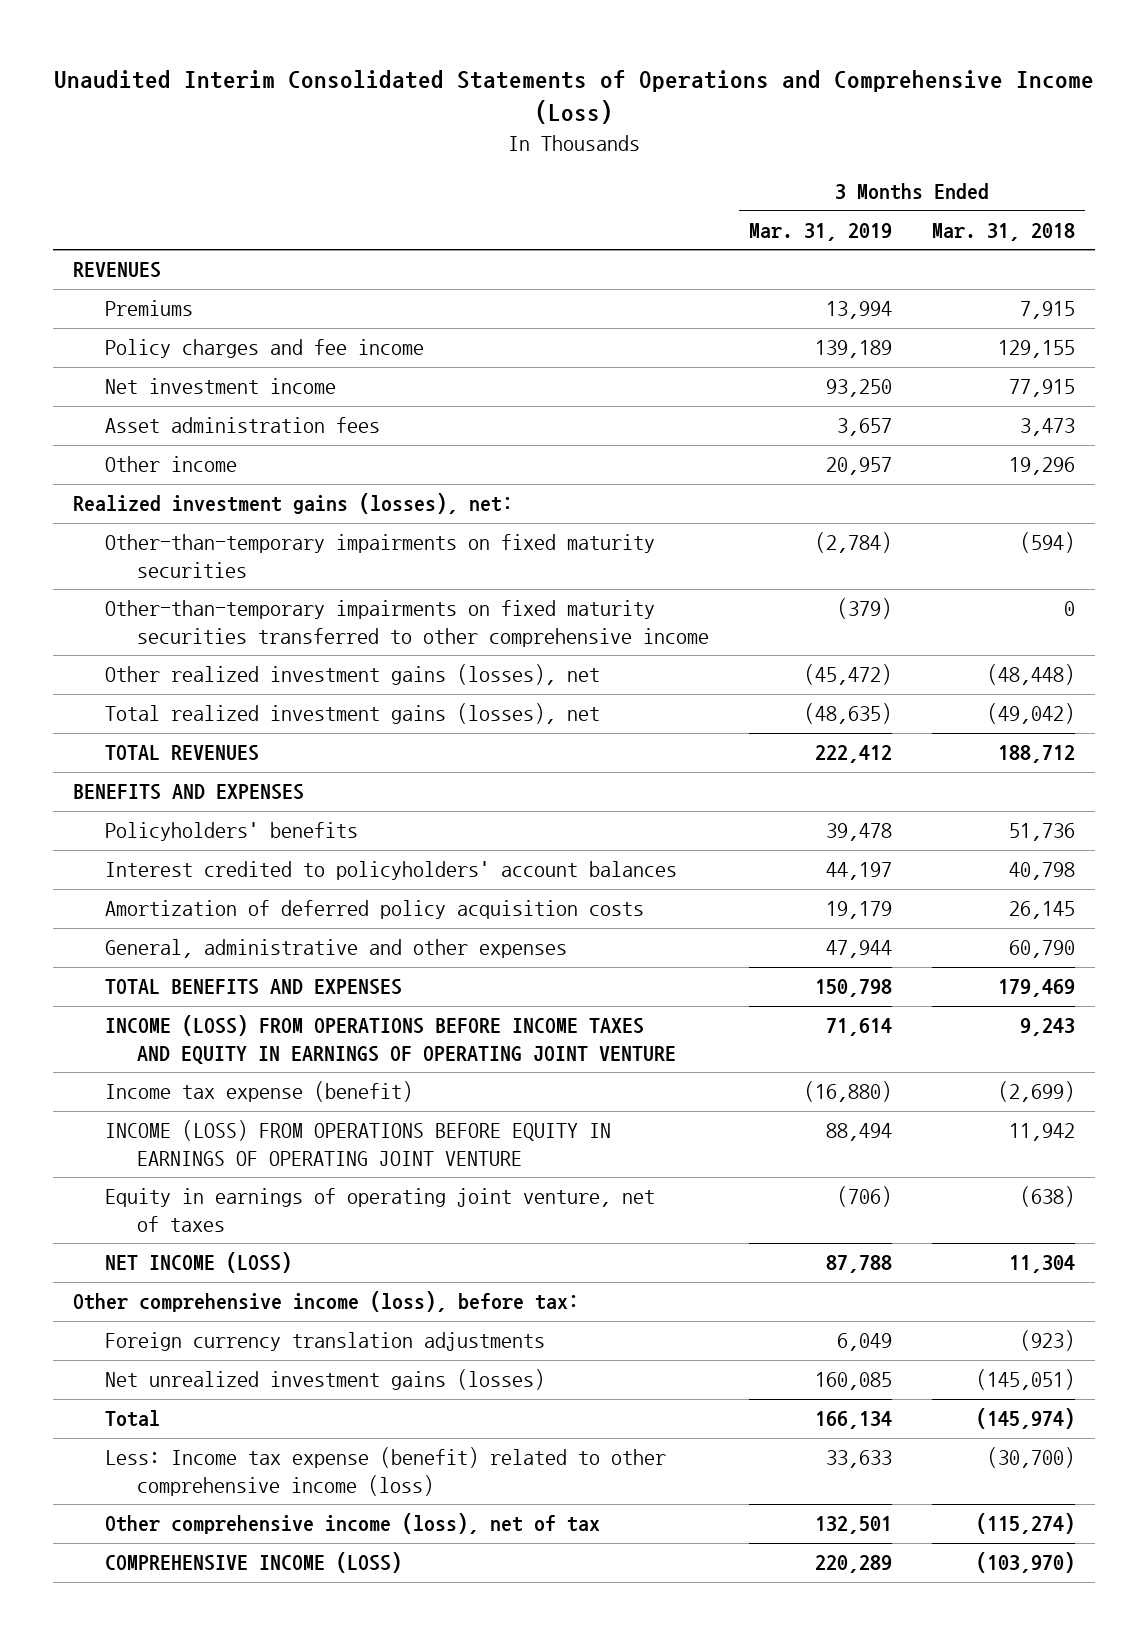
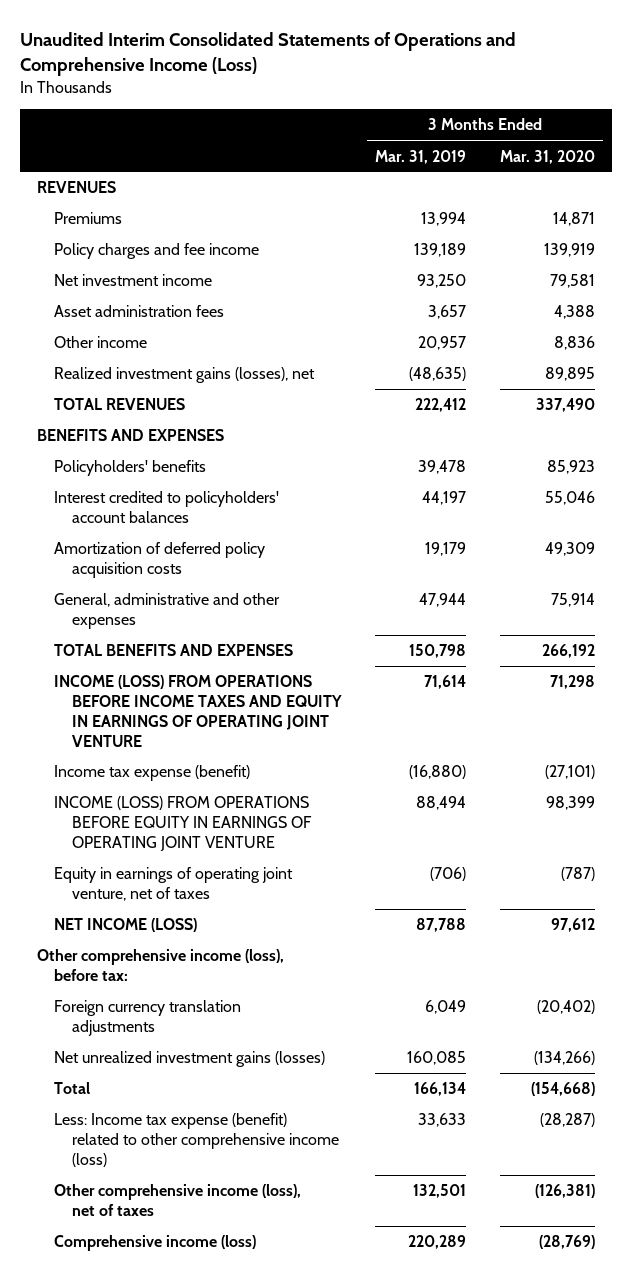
[931,222,1075,241] Mar. 31, 2018 -> none
none -> [499,149,595,164] Mar. 31, 2020
[73,493,514,515] Realized investment gains (losses), net: -> none
[105,534,656,578] Other-than-temporary impairments on fixed maturity securities -> none
[105,600,709,647] Other-than-temporary impairments on fixed maturity securities transferred to other comprehensive income -> none
[105,664,601,686] Other realized investment gains (losses), net -> none
[105,703,601,725] Total realized investment gains (losses), net -> [54,367,316,384] Realized investment gains (losses), net
[105,1513,601,1535] Other comprehensive income (loss), net of tax -> [54,1184,302,1217] Other comprehensive income (loss), net of taxes
[105,1552,403,1574] COMPREHENSIVE INCOME (LOSS) -> [54,1235,257,1252] Comprehensive income (loss)

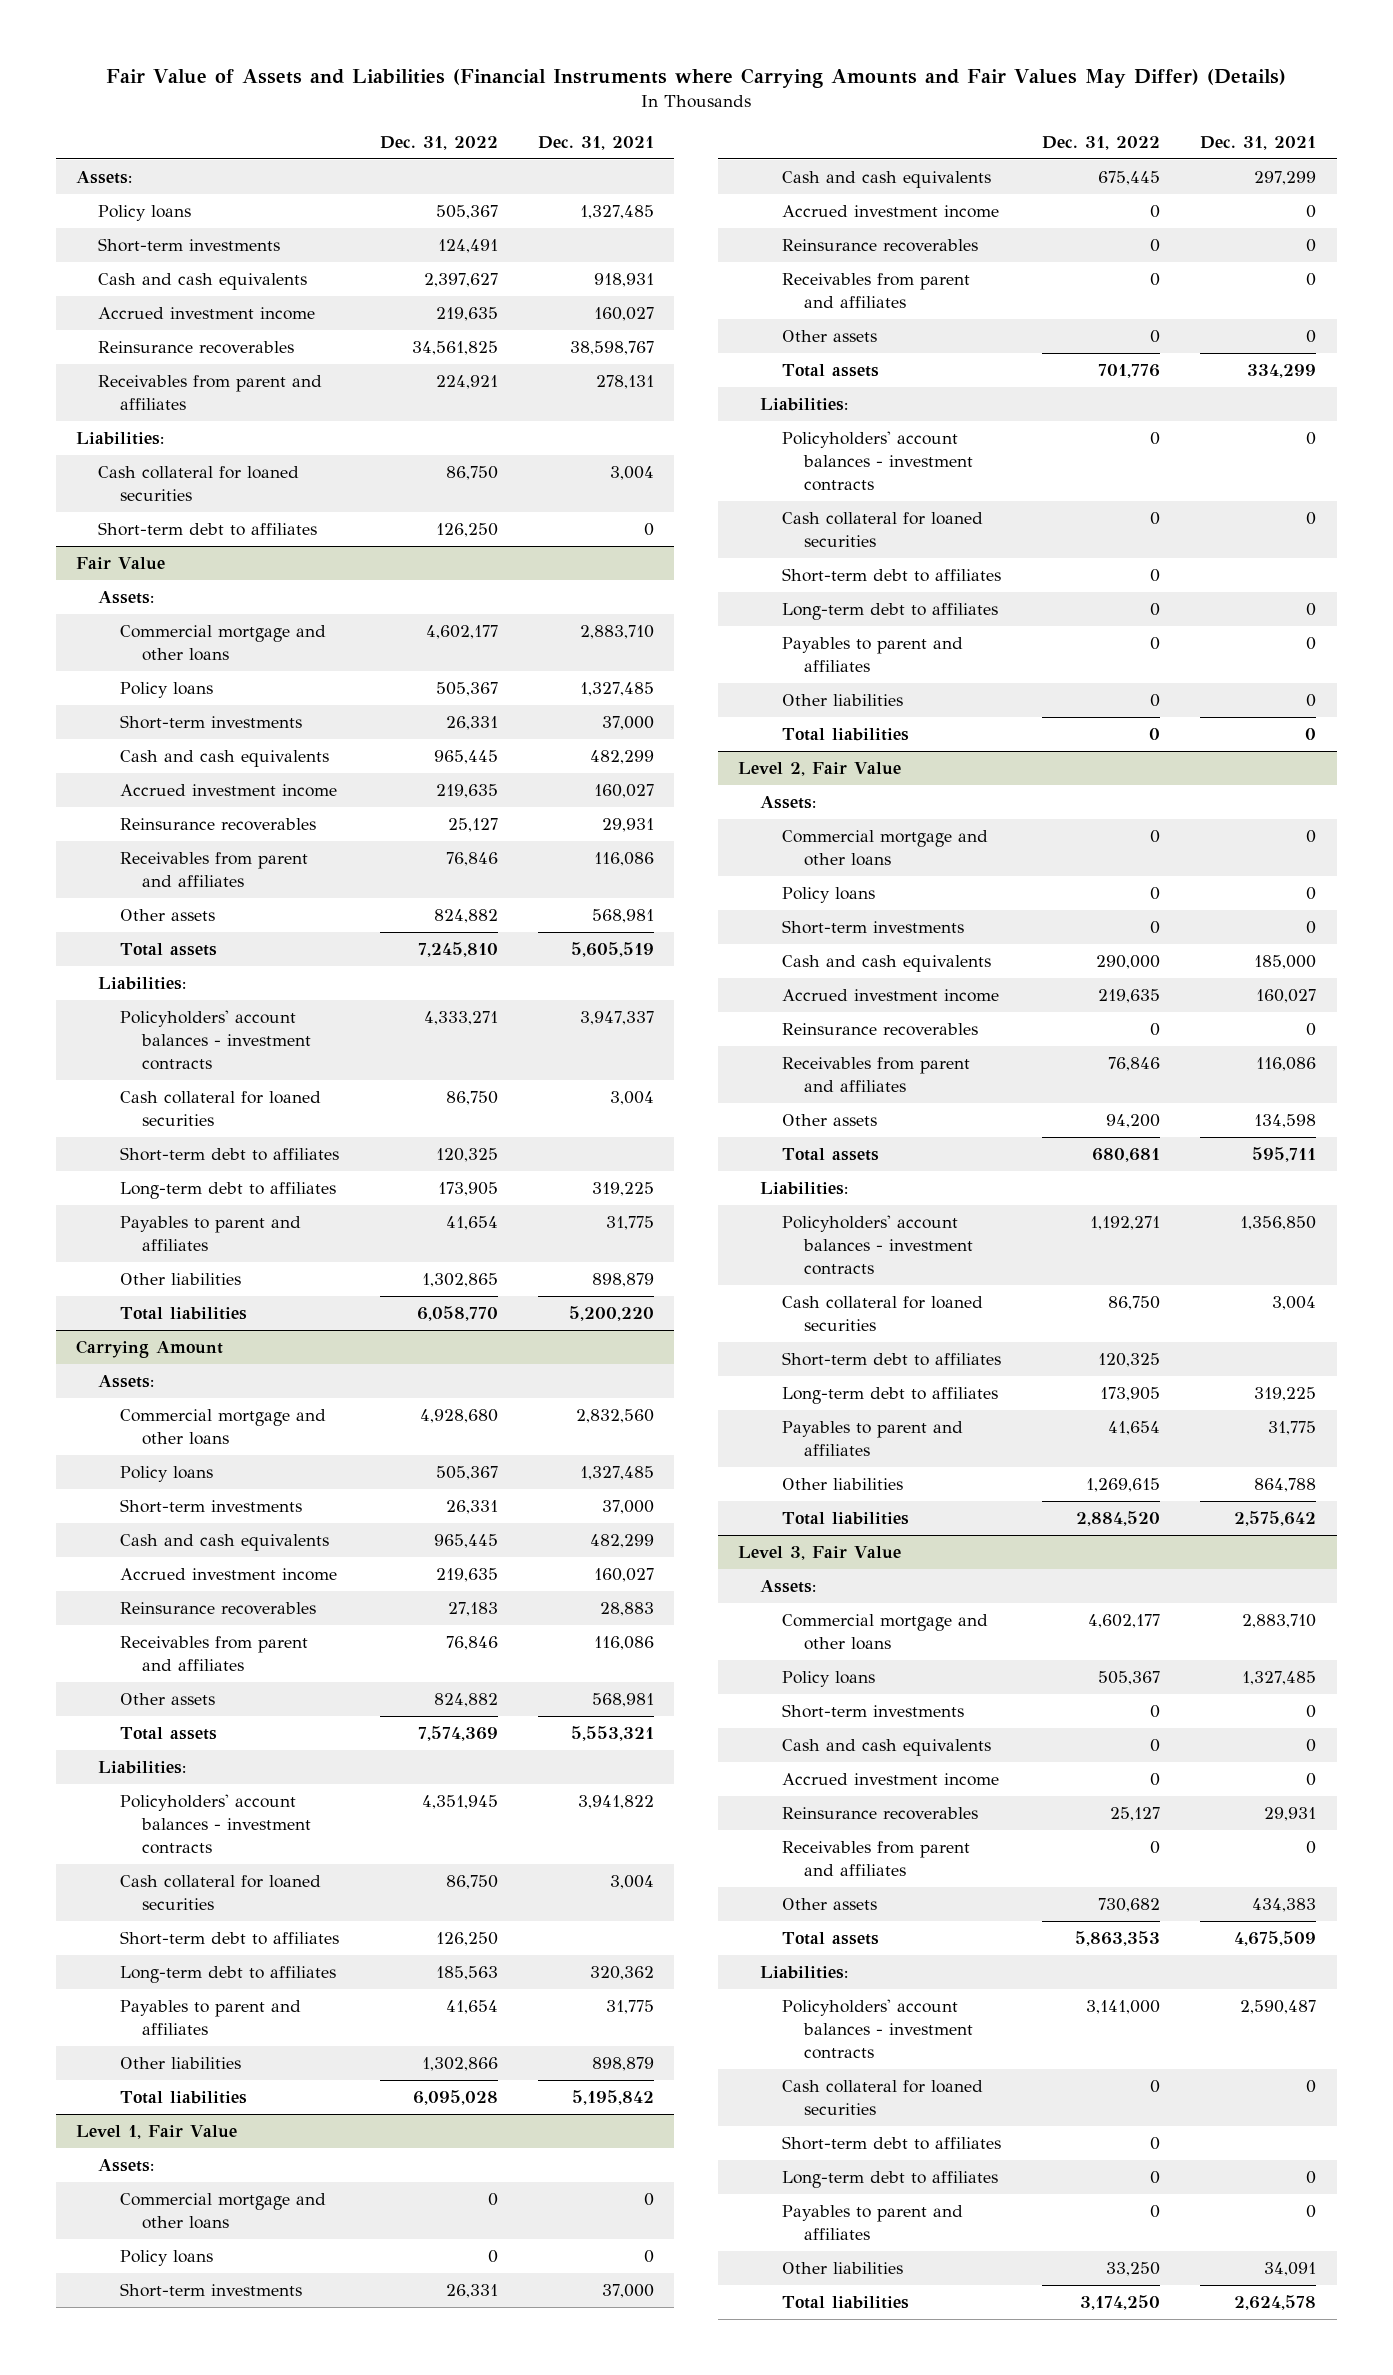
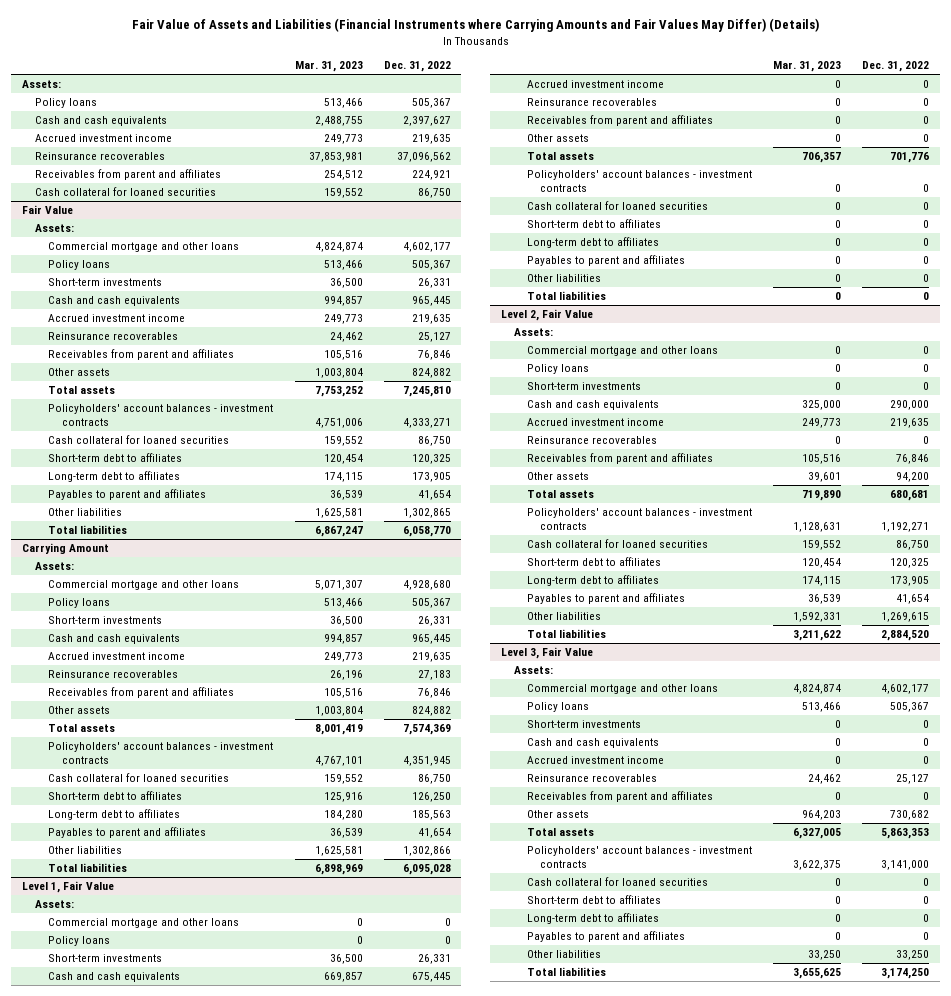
[538,135,655,150] Dec. 31, 2021 -> none
none -> [294,61,363,73] Mar. 31, 2023
[98,238,281,253] Short-term investments -> none
[411,341,498,356] 34,561,825 -> [396,152,451,163] 37,096,562
[76,432,165,446] Liabilities: -> none
[98,522,318,537] Short-term debt to affiliates -> none
[98,977,187,991] Liabilities: -> none
[98,1761,187,1775] Liabilities: -> none
[760,398,849,412] Liabilities: -> none
[760,1182,849,1196] Liabilities: -> none
[760,1966,849,1980] Liabilities: -> none

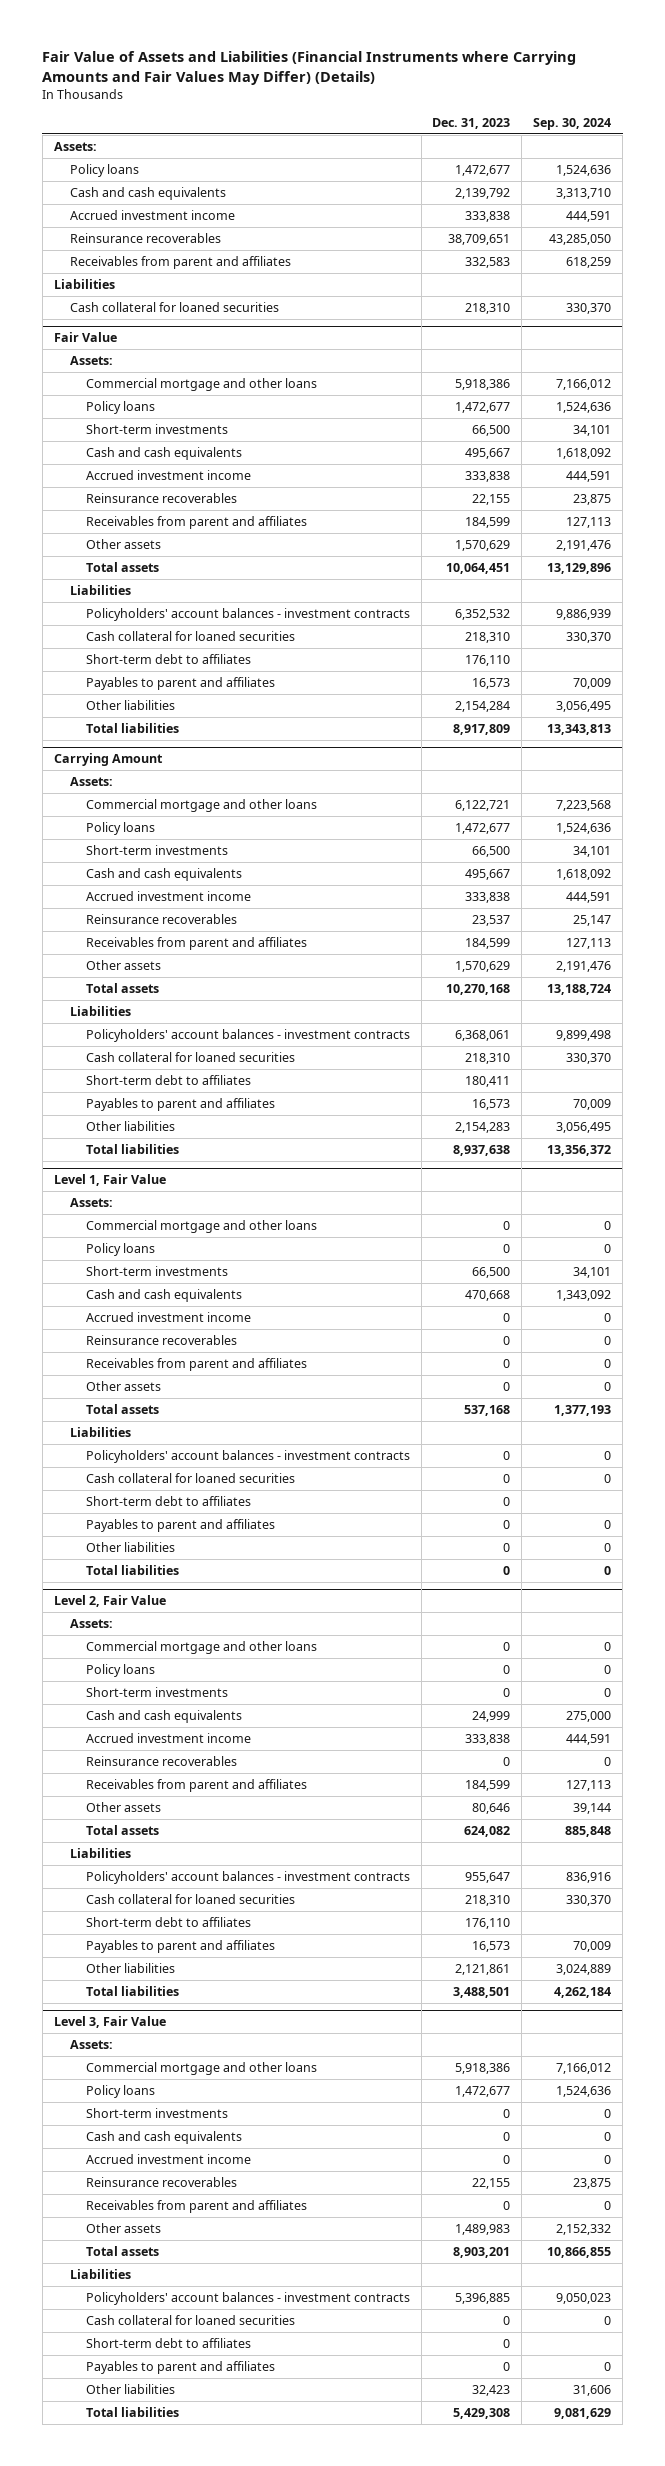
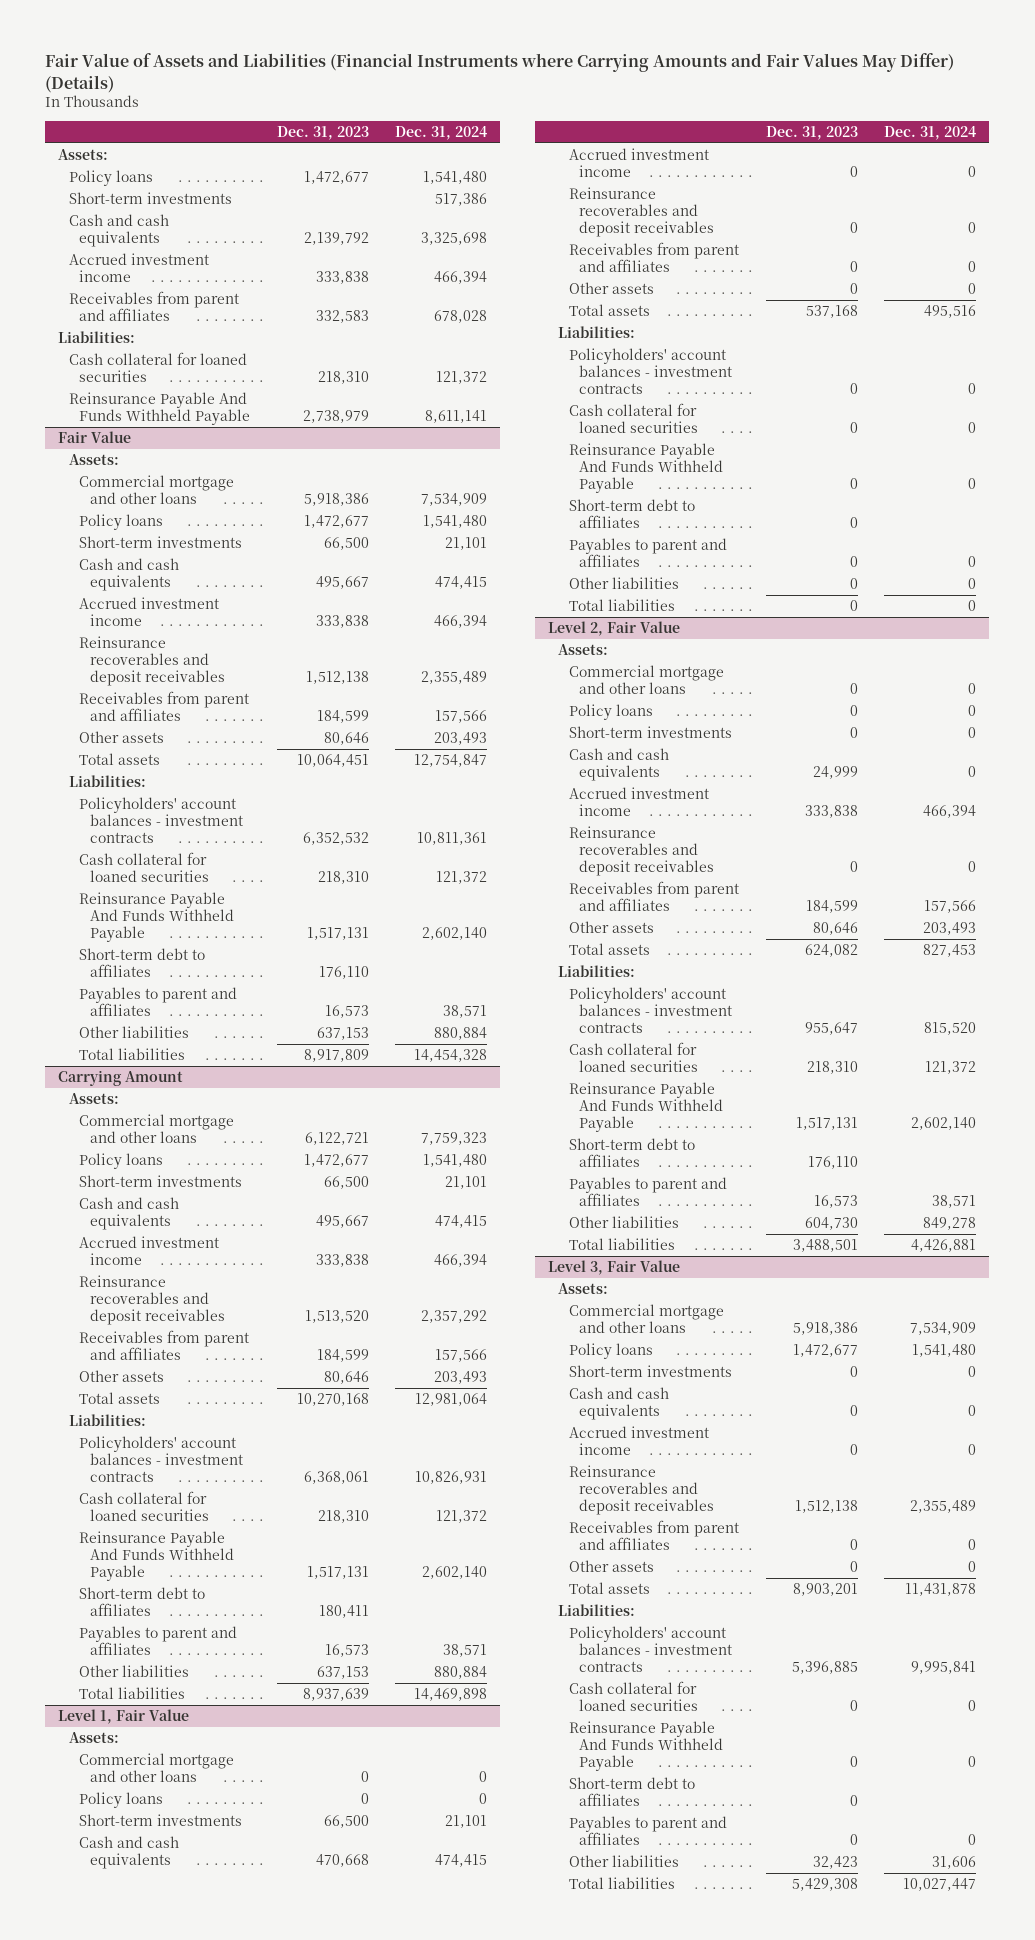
[533,118,612,131] Sep. 30, 2024 -> none
none -> [394,126,487,141] Dec. 31, 2024
none -> [68,191,232,204] Short-term investments
[69,232,221,243] Reinsurance recoverables -> none
[53,278,115,289] Liabilities -> [58,330,136,343] Liabilities:
none -> [68,391,251,425] Reinsurance Payable And Funds Withheld Payable
[85,492,237,503] Reinsurance recoverables -> none
none -> [79,635,225,686] Reinsurance recoverables and deposit receivables
[455,539,511,551] 1,570,629 -> [323,731,369,745] 80,646
[69,584,131,595] Liabilities -> [68,774,146,787] Liabilities:
none -> [79,891,234,942] Reinsurance Payable And Funds Withheld Payable
[455,700,511,712] 2,154,284 -> [316,1026,369,1040] 637,153
[85,913,237,924] Reinsurance recoverables -> none
none -> [79,1274,225,1325] Reinsurance recoverables and deposit receivables
[455,960,511,972] 1,570,629 -> [323,1370,369,1384] 80,646
[69,1005,131,1016] Liabilities -> [68,1413,146,1426] Liabilities:
none -> [79,1530,234,1581] Reinsurance Payable And Funds Withheld Payable
[455,1121,511,1133] 2,154,283 -> [316,1665,369,1679] 637,153
[453,1144,511,1156] 8,937,638 -> [302,1687,369,1701] 8,937,639
[85,1334,237,1345] Reinsurance recoverables -> none
none -> [568,186,715,237] Reinsurance recoverables and deposit receivables
[69,1426,131,1437] Liabilities -> [558,325,636,338] Liabilities:
none -> [568,442,724,493] Reinsurance Payable And Funds Withheld Payable
[85,1755,237,1766] Reinsurance recoverables -> none
none -> [568,825,715,876] Reinsurance recoverables and deposit receivables
[69,1847,131,1858] Liabilities -> [558,964,636,977] Liabilities:
none -> [568,1081,724,1132] Reinsurance Payable And Funds Withheld Payable
[455,1963,511,1975] 2,121,861 -> [805,1216,859,1230] 604,730
[85,2176,237,2187] Reinsurance recoverables -> none
none -> [568,1464,715,1515] Reinsurance recoverables and deposit receivables
[455,2223,511,2235] 1,489,983 -> [850,1560,859,1572] 0
[69,2268,131,2279] Liabilities -> [558,1603,636,1616] Liabilities:
none -> [568,1720,724,1771] Reinsurance Payable And Funds Withheld Payable

